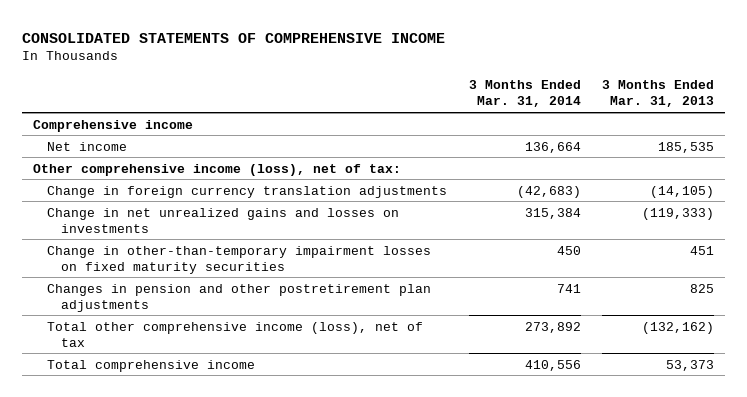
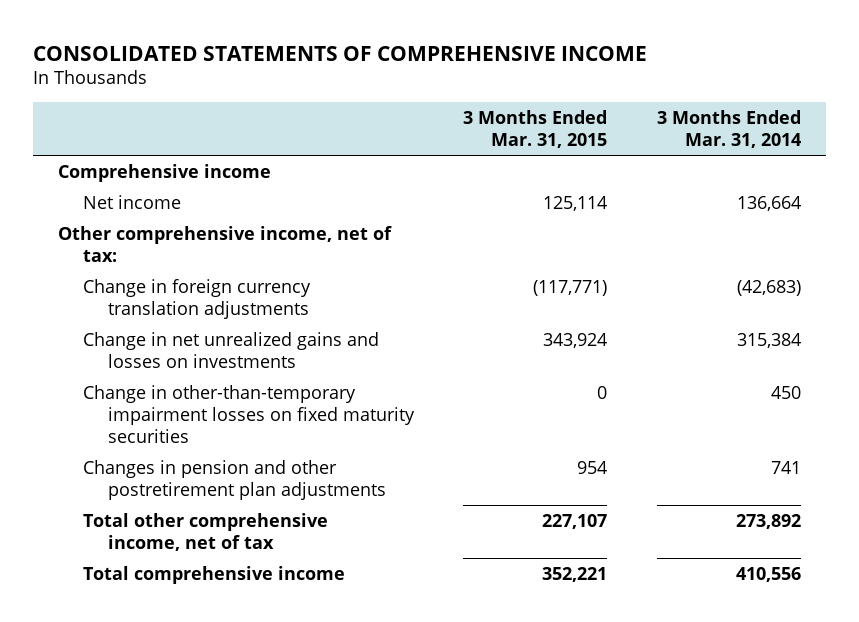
[602,80,715,108] 3 Months Ended Mar. 31, 2013 -> none
none -> [463,109,608,149] 3 Months Ended Mar. 31, 2015
[33,163,402,176] Other comprehensive income (loss), net of tax: -> [58,225,393,262] Other comprehensive income, net of tax:
[47,321,424,347] Total other comprehensive income (loss), net of tax -> [82,512,328,551] Total other comprehensive income, net of tax

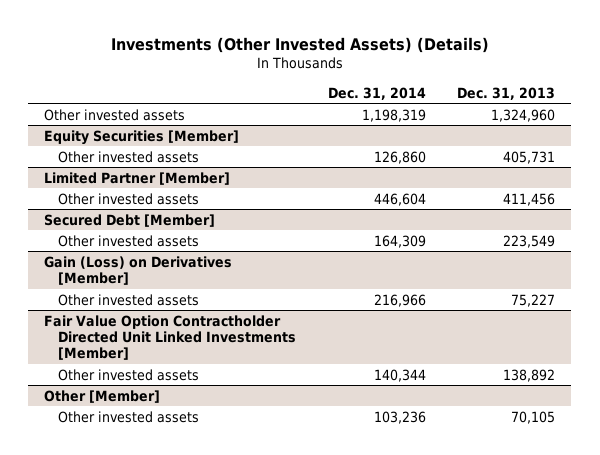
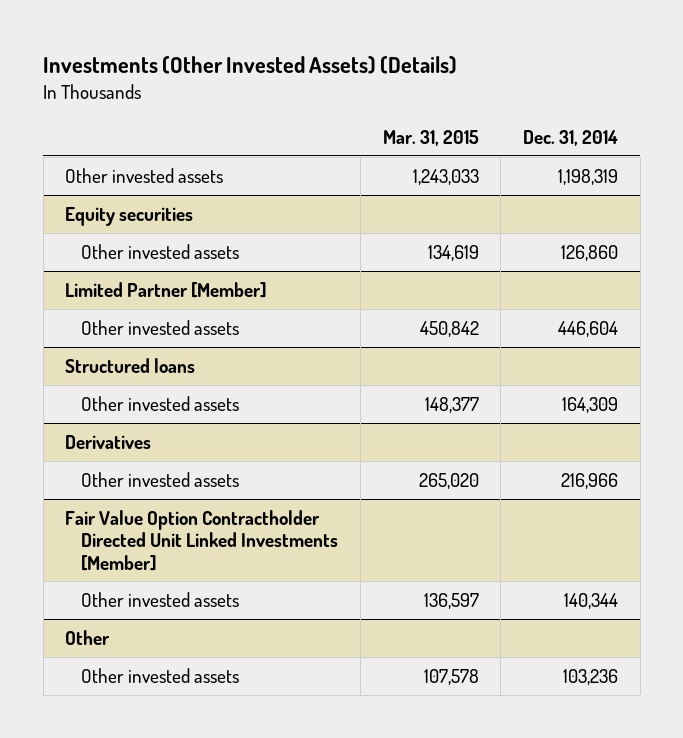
[457,86,556,100] Dec. 31, 2013 -> none
none -> [382,130,479,147] Mar. 31, 2015
[44,129,240,145] Equity Securities [Member] -> [65,206,194,226] Equity securities
[44,213,216,227] Secured Debt [Member] -> [65,357,196,373] Structured loans
[44,255,233,285] Gain (Loss) on Derivatives [Member] -> [65,434,152,449] Derivatives
[44,389,161,403] Other [Member] -> [65,629,111,645] Other

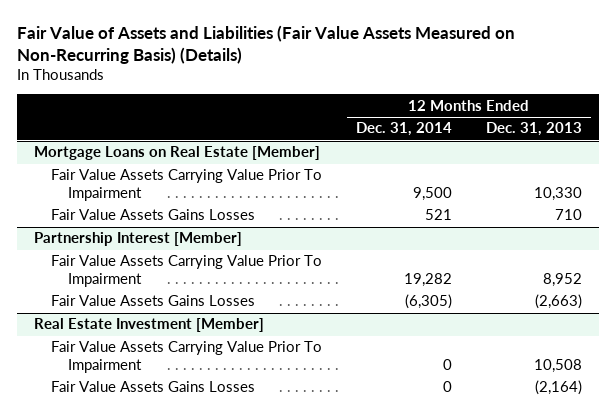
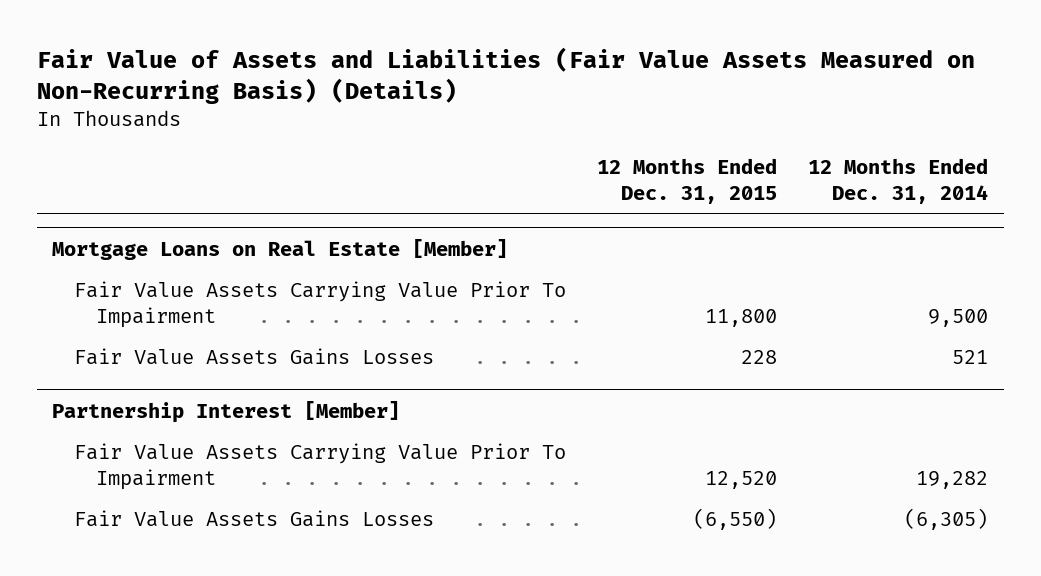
[486,122,583,137] Dec. 31, 2013 -> none
none -> [597,158,778,205] 12 Months Ended Dec. 31, 2015
[33,318,264,333] Real Estate Investment [Member] -> none
[50,341,322,373] Fair Value Assets Carrying Value Prior To Impairment -> none
[50,381,255,393] Fair Value Assets Gains Losses -> none

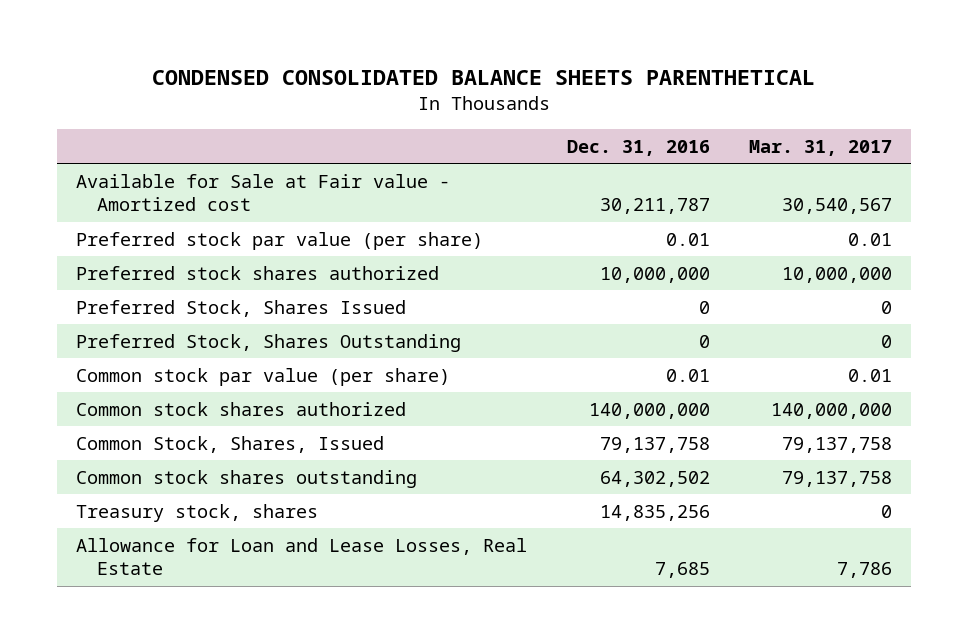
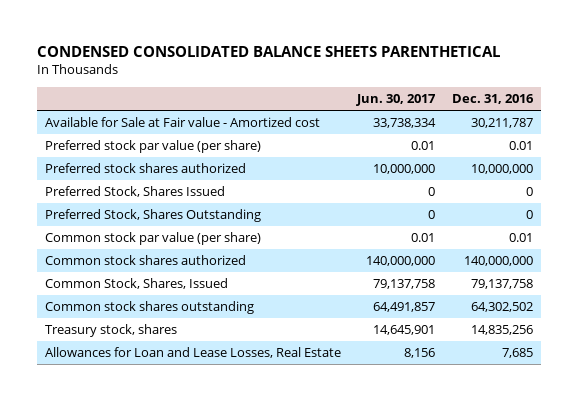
[748,139,892,156] Mar. 31, 2017 -> none
none -> [356,94,437,107] Jun. 30, 2017
[76,537,528,576] Allowance for Loan and Lease Losses, Real Estate -> [45,347,342,359] Allowances for Loan and Lease Losses, Real Estate

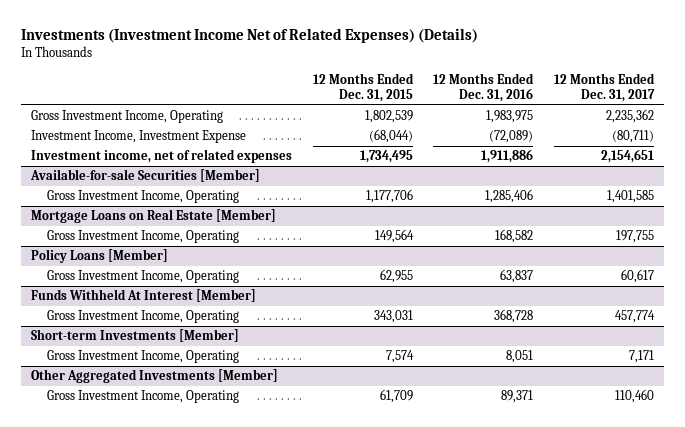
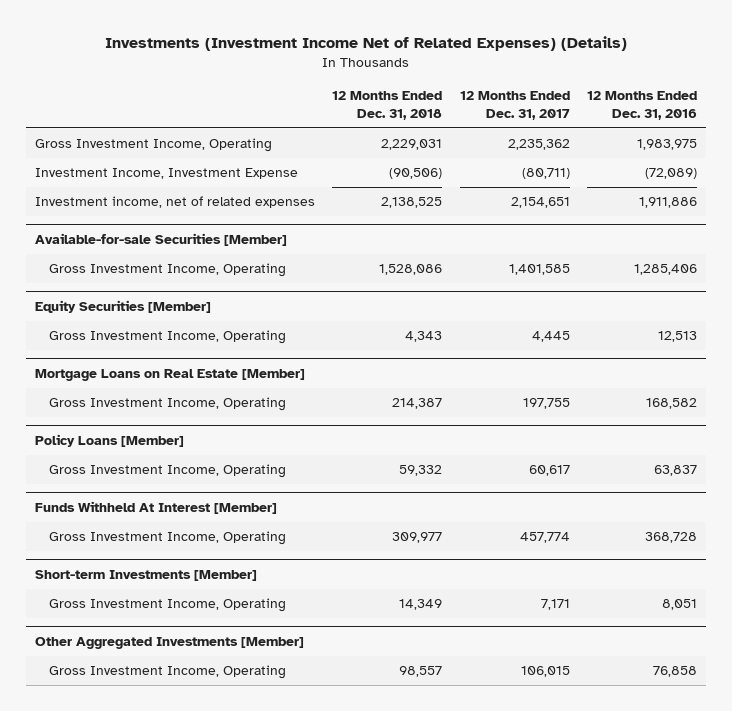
[312,73,414,103] 12 Months Ended Dec. 31, 2015 -> none
none -> [332,91,443,121] 12 Months Ended Dec. 31, 2018
none -> [34,300,211,314] Equity Securities [Member]
none -> [49,330,287,345] Gross Investment Income, Operating
[501,390,534,404] 89,371 -> [652,666,697,678] 76,858
[615,389,655,404] 110,460 -> [520,666,570,678] 106,015

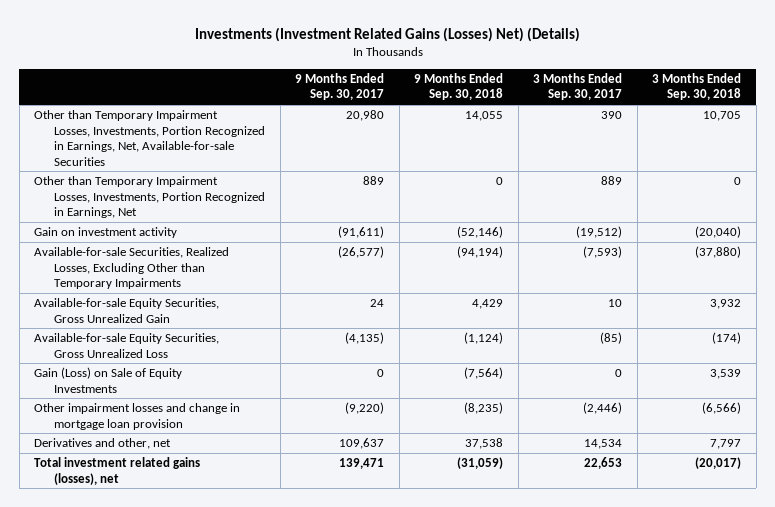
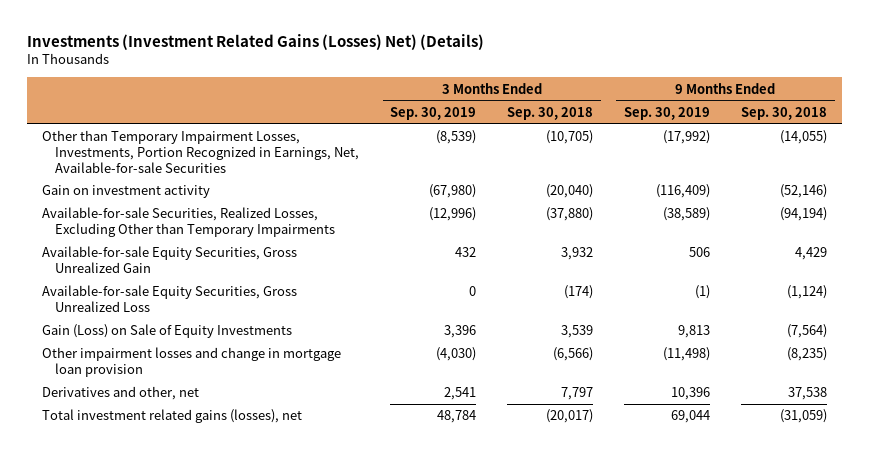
[295,72,385,101] 9 Months Ended Sep. 30, 2017 -> none
[533,72,623,101] 3 Months Ended Sep. 30, 2017 -> none
none -> [390,106,477,120] Sep. 30, 2019
none -> [623,106,710,120] Sep. 30, 2019
[34,176,266,219] Other than Temporary Impairment Losses, Investments, Portion Recognized in Earnings, Net -> none
[465,111,504,122] 14,055 -> [779,130,827,145] (14,055)
[703,111,742,122] 10,705 -> [546,130,594,145] (10,705)

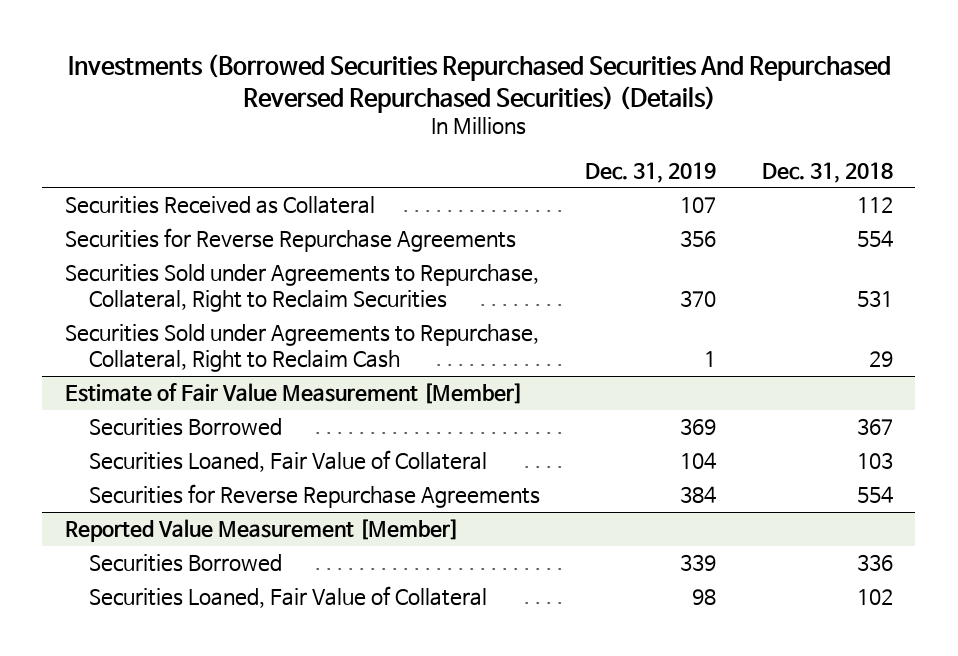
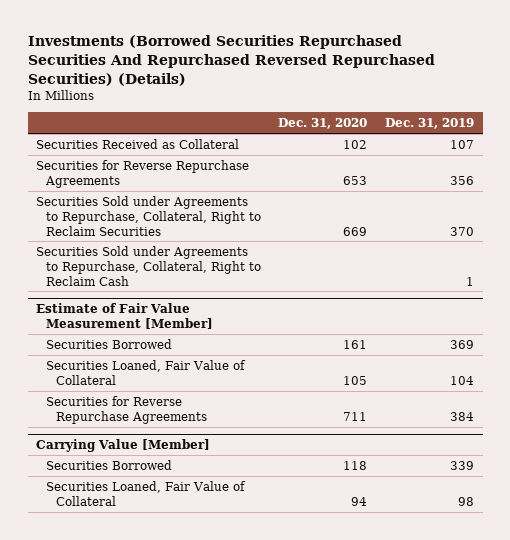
[761,161,893,183] Dec. 31, 2018 -> none
none -> [278,118,368,130] Dec. 31, 2020
[65,519,460,543] Reported Value Measurement [Member] -> [36,439,211,453] Carrying Value [Member]

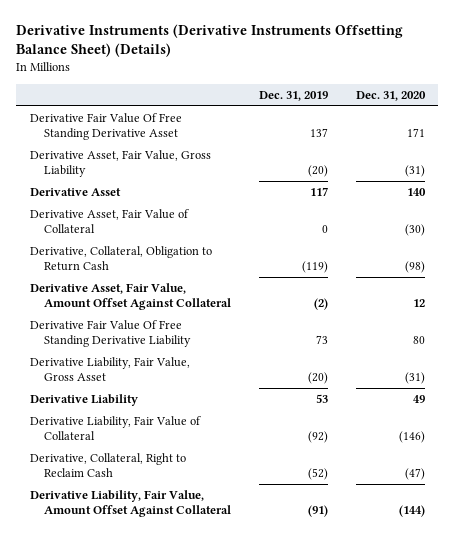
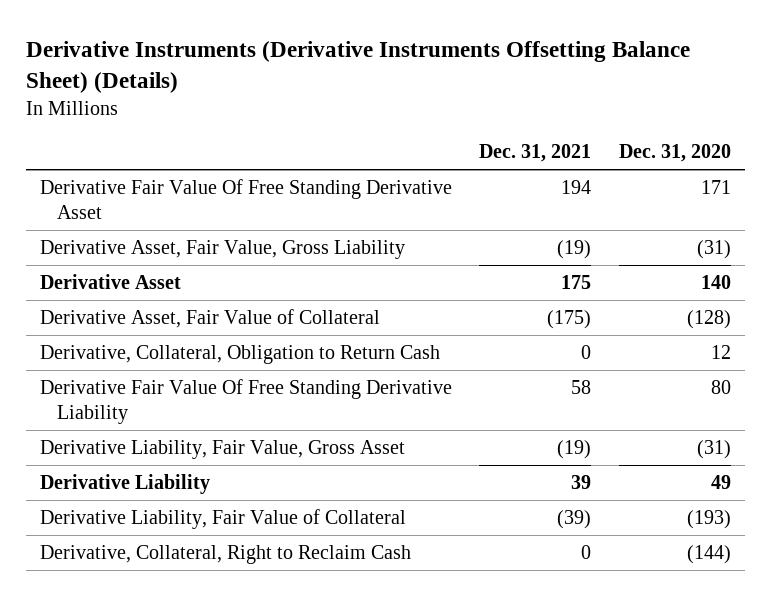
[258,90,328,101] Dec. 31, 2019 -> none
none -> [479,144,592,163] Dec. 31, 2021
[29,283,231,310] Derivative Asset, Fair Value, Amount Offset Against Collateral -> none
[404,223,425,236] (30) -> [687,309,732,329] (128)
[404,260,425,273] (98) -> [711,344,732,359] 12
[29,490,231,517] Derivative Liability, Fair Value, Amount Offset Against Collateral -> none
[398,430,425,443] (146) -> [687,509,732,529] (193)
[404,467,425,480] (47) -> [687,544,732,564] (144)

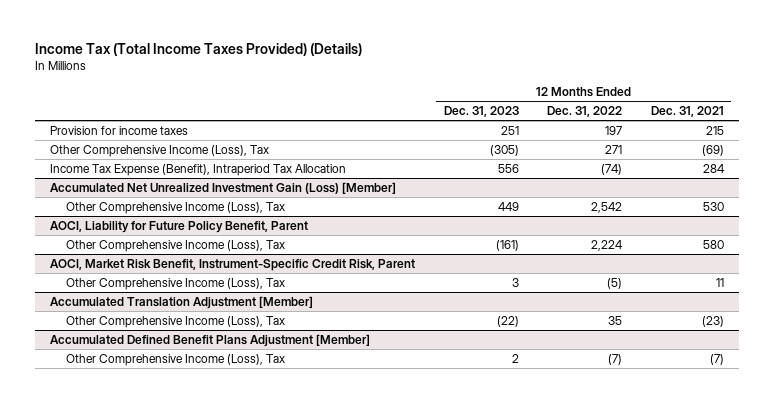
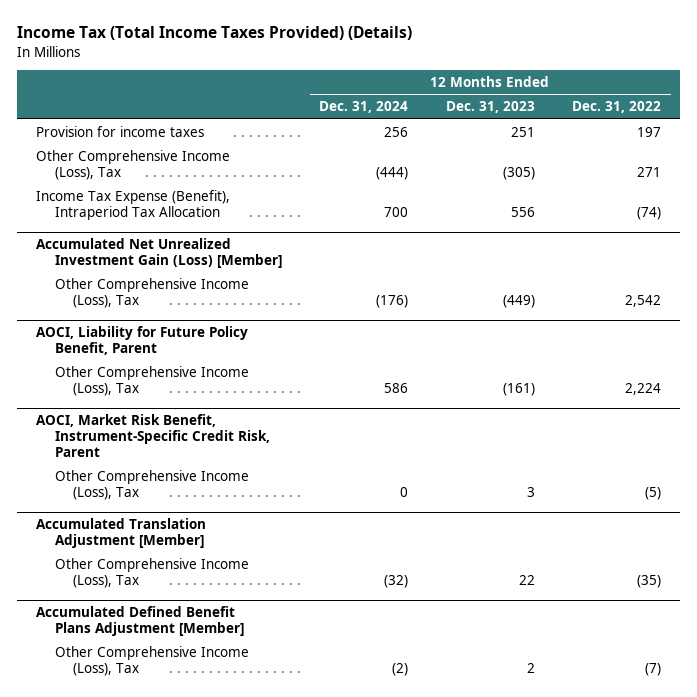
[651,106,725,118] Dec. 31, 2021 -> none
none -> [319,101,409,114] Dec. 31, 2024
[497,201,519,211] 449 -> [502,295,535,309] (449)
[496,315,519,327] (22) -> [518,575,535,586] 22
[608,315,623,325] 35 -> [637,575,662,589] (35)

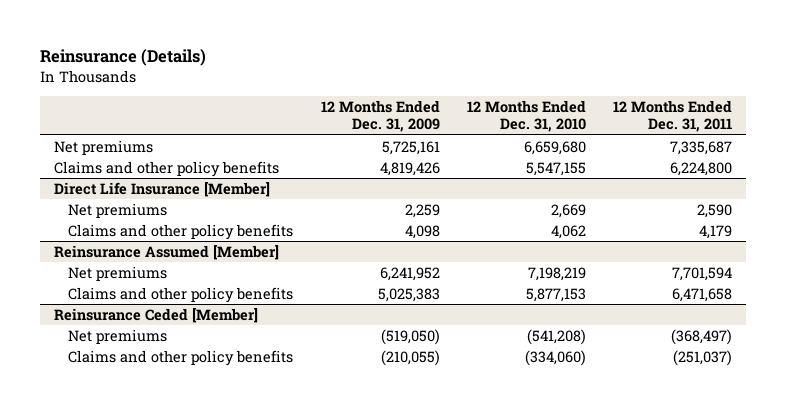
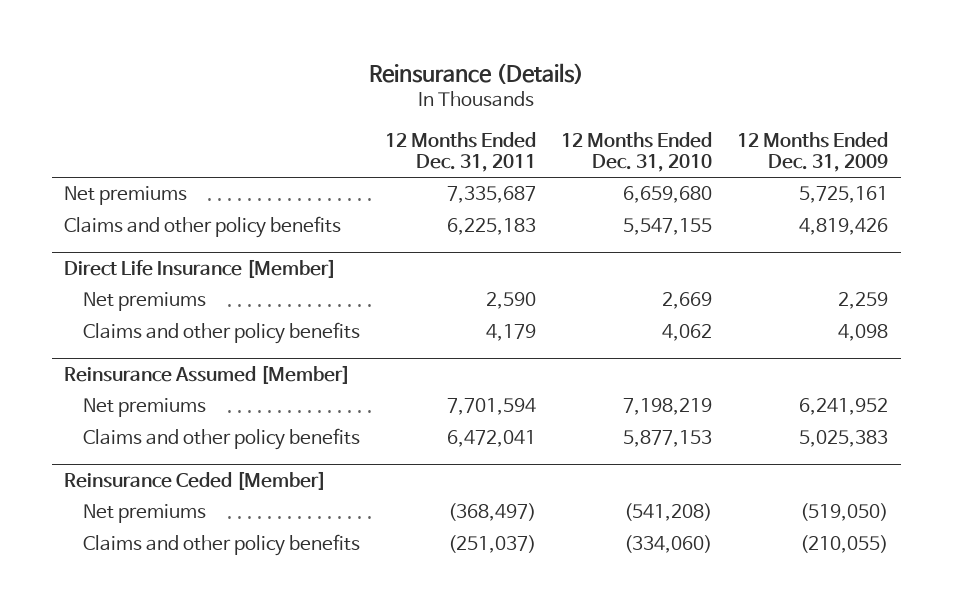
[670,161,733,176] 6,224,800 -> [447,218,537,236] 6,225,183
[672,287,733,302] 6,471,658 -> [447,430,537,448] 6,472,041

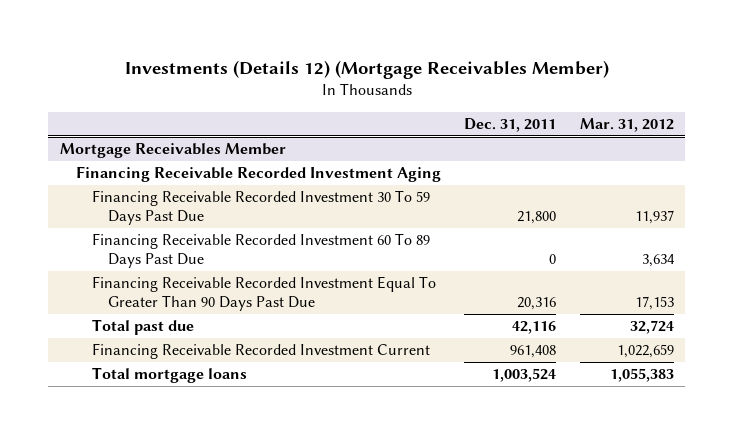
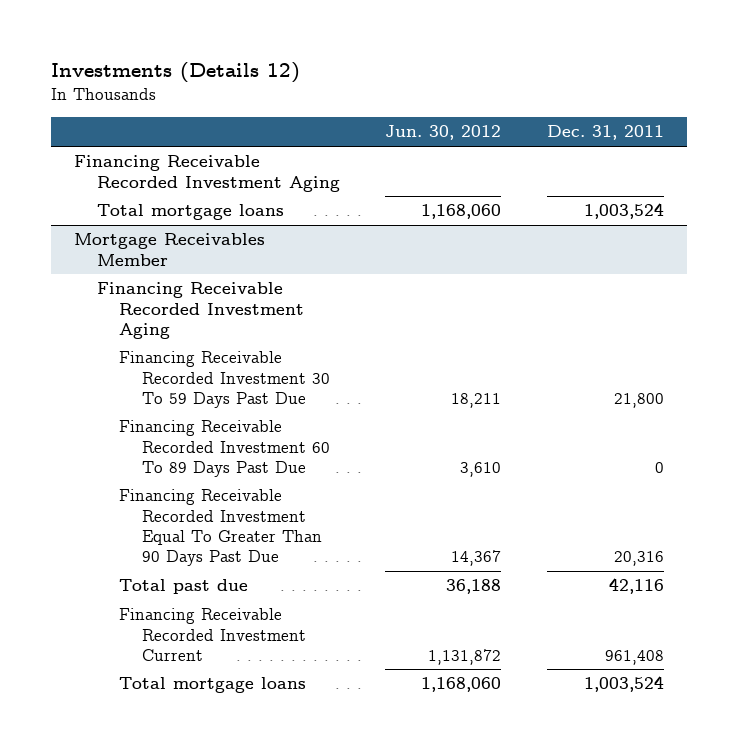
[124,59,609,79] Investments (Details 12) (Mortgage Receivables Member) -> [51,62,301,84] Investments (Details 12)
[579,117,674,132] Mar. 31, 2012 -> none
none -> [385,125,502,141] Jun. 30, 2012
none -> [73,155,340,192] Financing Receivable Recorded Investment Aging
none -> [96,204,284,221] Total mortgage loans

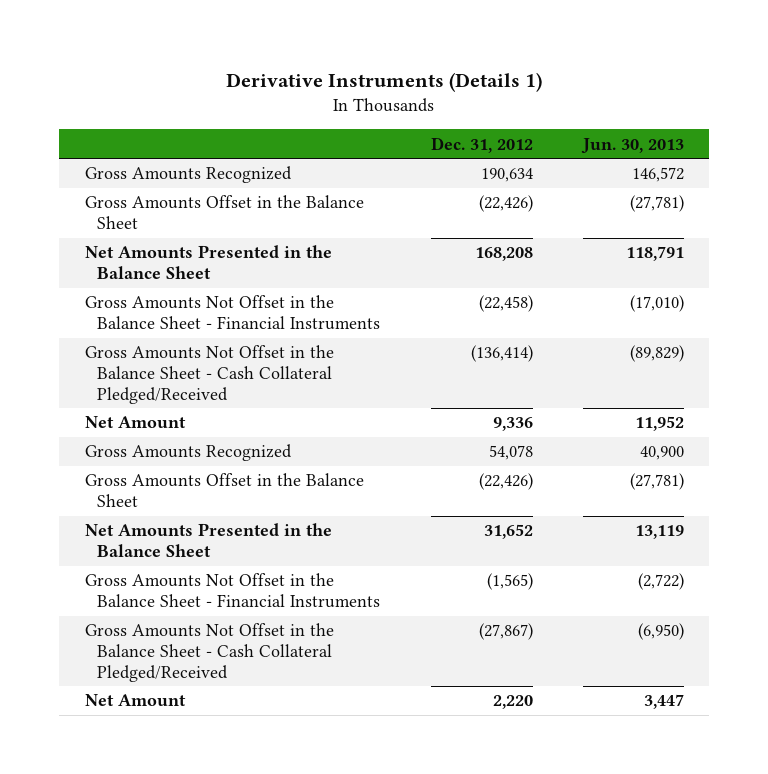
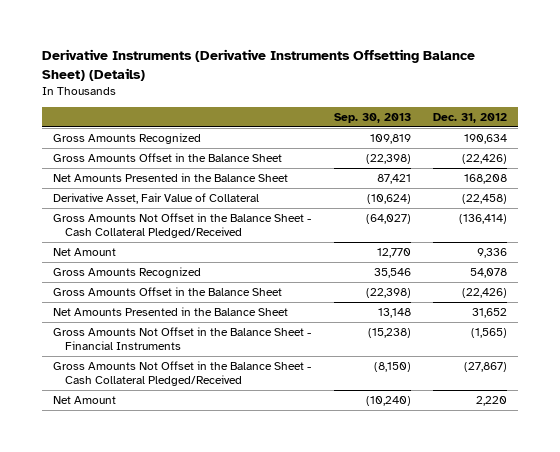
[226,72,543,93] Derivative Instruments (Details 1) -> [41,49,475,82] Derivative Instruments (Derivative Instruments Offsetting Balance Sheet) (Details)
[580,137,684,154] Jun. 30, 2013 -> none
none -> [333,113,411,124] Sep. 30, 2013
[84,295,381,331] Gross Amounts Not Offset in the Balance Sheet - Financial Instruments -> [53,192,260,204] Derivative Asset, Fair Value of Collateral

